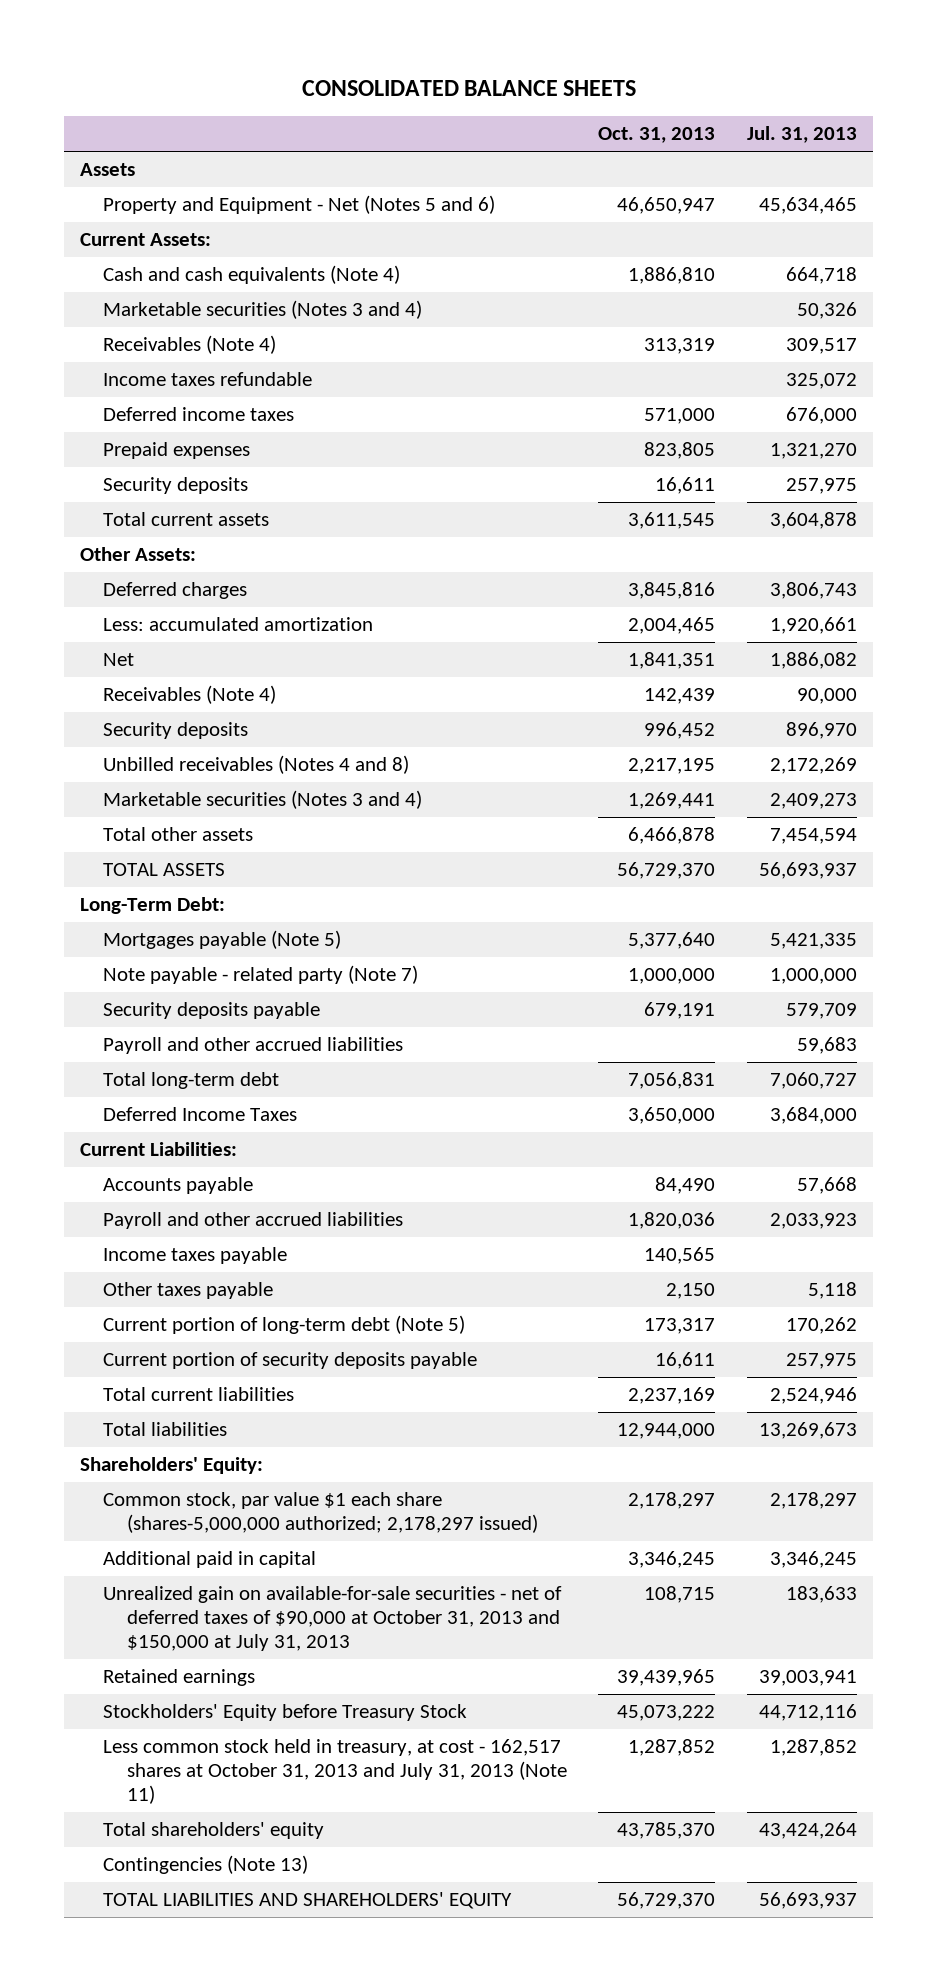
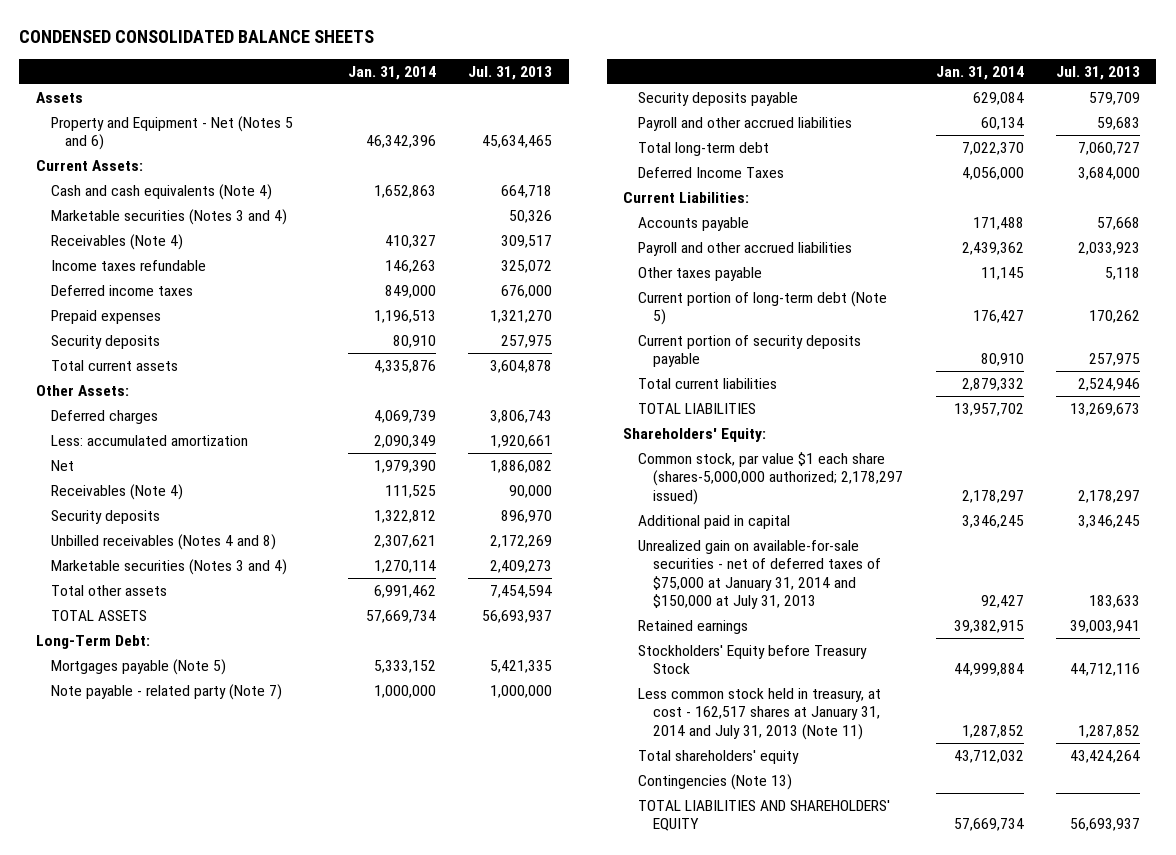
[301,79,636,96] CONSOLIDATED BALANCE SHEETS -> [19,30,375,44] CONDENSED CONSOLIDATED BALANCE SHEETS
[598,127,716,144] Oct. 31, 2013 -> none
none -> [347,65,436,80] Jan. 31, 2014
[103,1247,288,1265] Income taxes payable -> none
[103,1422,228,1437] Total liabilities -> [638,402,757,414] TOTAL LIABILITIES
[103,1586,563,1651] Unrealized gain on available-for-sale securities - net of deferred taxes of $90,000 at October 31, 2013 and $150,000 at July 31, 2013 -> [638,539,882,610] Unrealized gain on available-for-sale securities - net of deferred taxes of $75,000 at January 31, 2014 and $150,000 at July 31, 2013
[103,1739,567,1804] Less common stock held in treasury, at cost - 162,517 shares at October 31, 2013 and July 31, 2013 (Note 11) -> [638,687,882,740] Less common stock held in treasury, at cost - 162,517 shares at January 31, 2014 and July 31, 2013 (Note 11)

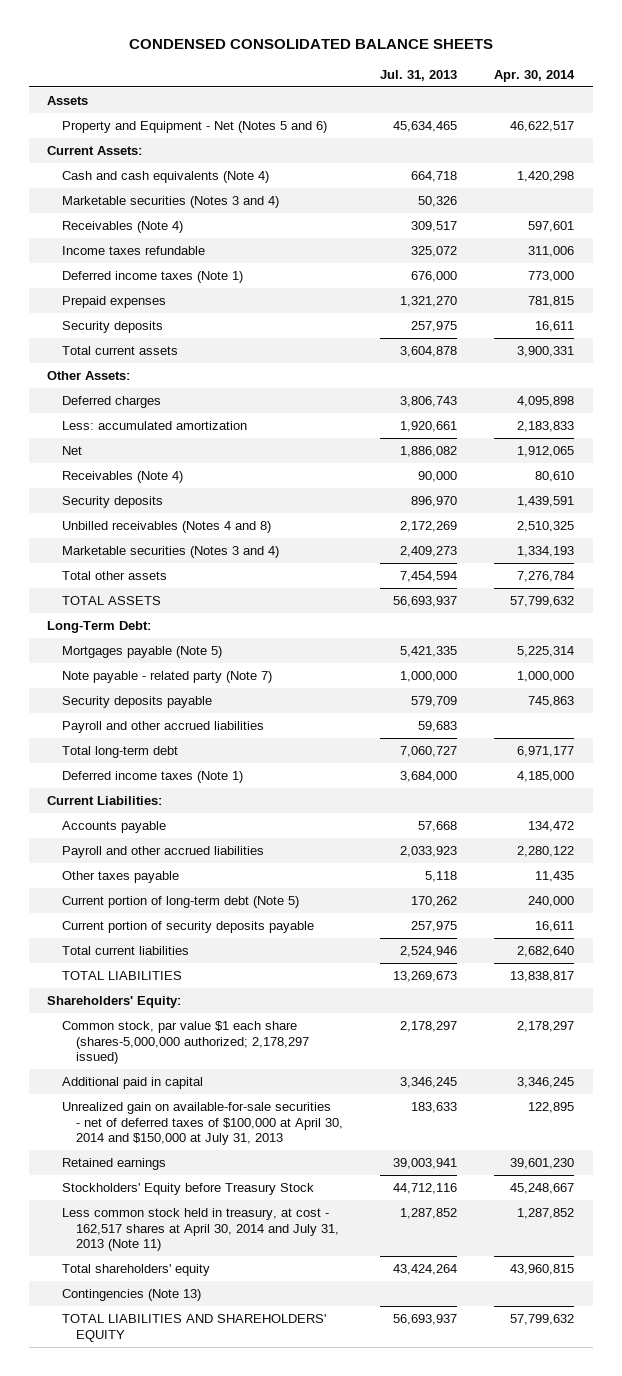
[347,65,436,80] Jan. 31, 2014 -> none
none -> [494,69,576,82] Apr. 30, 2014
[50,284,193,296] Deferred income taxes -> [61,270,243,283] Deferred income taxes (Note 1)
[638,166,785,178] Deferred Income Taxes -> [61,770,243,783] Deferred income taxes (Note 1)
[638,539,882,610] Unrealized gain on available-for-sale securities - net of deferred taxes of $75,000 at January 31, 2014 and $150,000 at July 31, 2013 -> [61,1101,344,1146] Unrealized gain on available-for-sale securities - net of deferred taxes of $100,000 at April 30, 2014 and $150,000 at July 31, 2013
[638,687,882,740] Less common stock held in treasury, at cost - 162,517 shares at January 31, 2014 and July 31, 2013 (Note 11) -> [61,1207,340,1252] Less common stock held in treasury, at cost - 162,517 shares at April 30, 2014 and July 31, 2013 (Note 11)

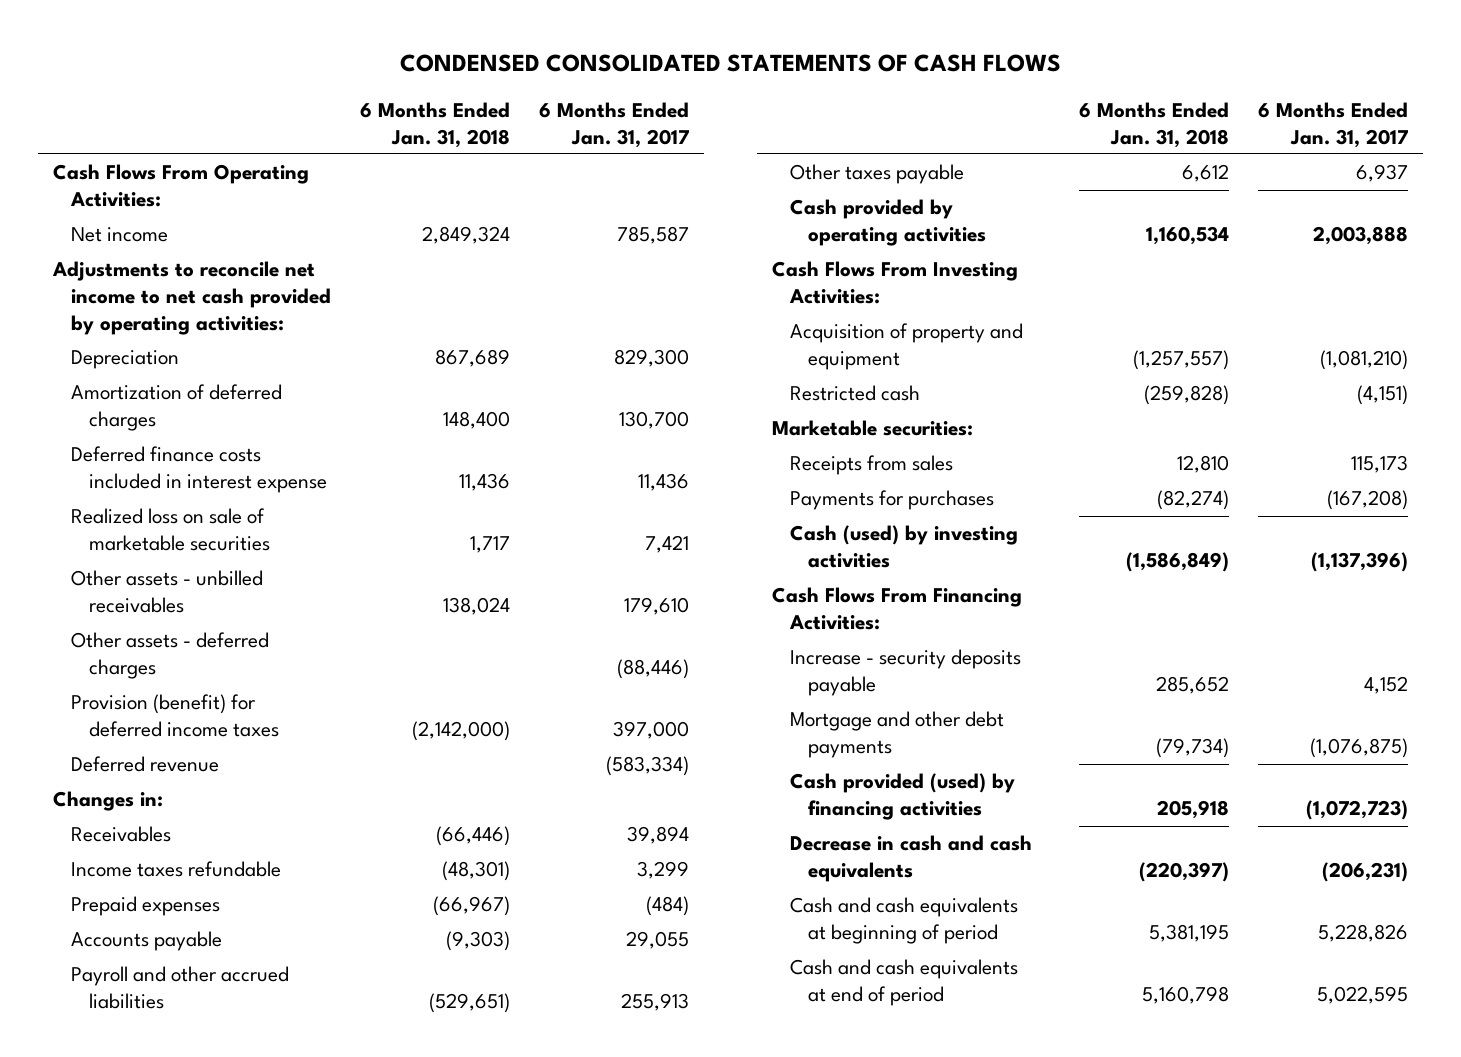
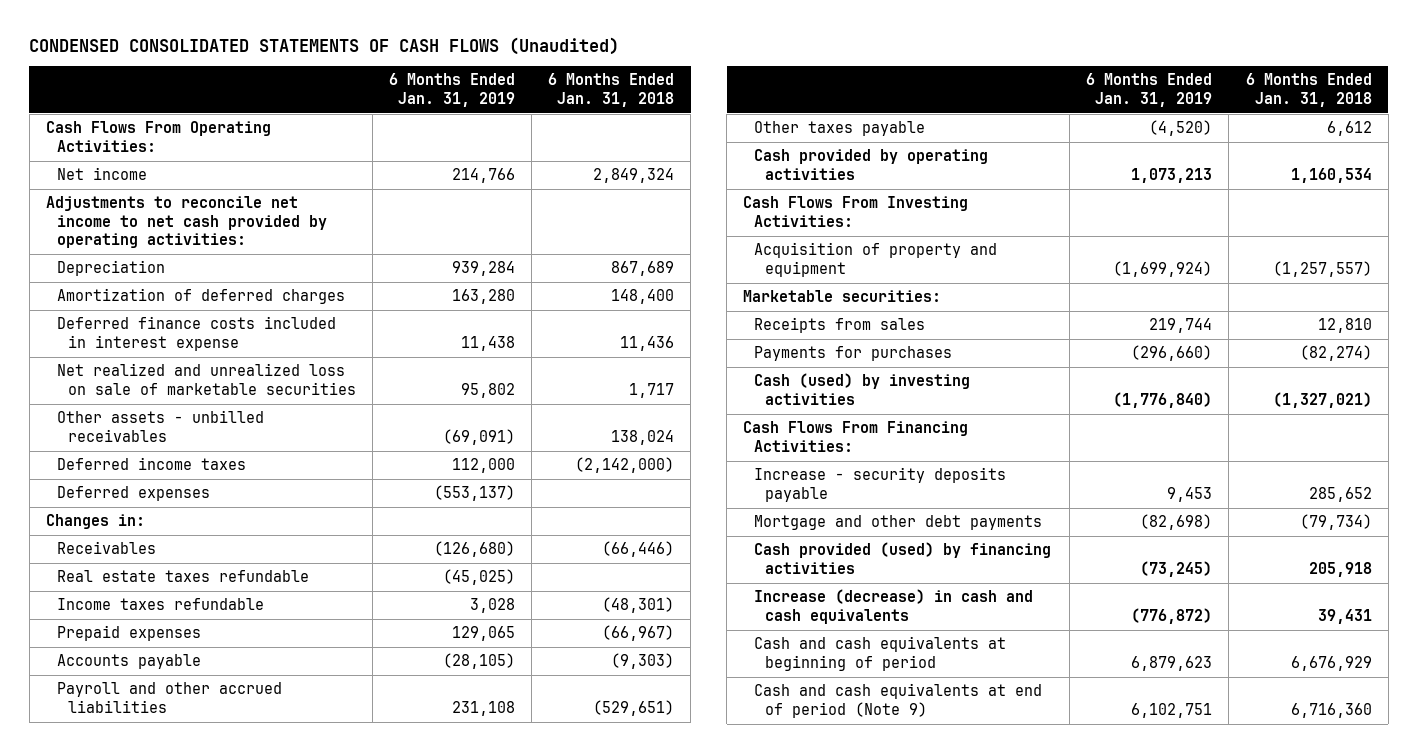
[399,54,1061,73] CONDENSED CONSOLIDATED STATEMENTS OF CASH FLOWS -> [29,36,620,55] CONDENSED CONSOLIDATED STATEMENTS OF CASH FLOWS (Unaudited)
[539,101,690,148] 6 Months Ended Jan. 31, 2017 -> none
none -> [388,73,515,107] 6 Months Ended Jan. 31, 2019
[71,508,271,552] Realized loss on sale of marketable securities -> [56,363,356,395] Net realized and unrealized loss on sale of marketable securities
[71,632,270,680] Other assets - deferred charges -> none
[71,756,220,773] Deferred revenue -> none
[71,694,280,738] Provision (benefit) for deferred income taxes -> [56,457,246,471] Deferred income taxes
none -> [56,486,210,502] Deferred expenses
none -> [56,570,309,583] Real estate taxes refundable
[789,385,920,402] Restricted cash -> none
[1125,552,1229,573] (1,586,849) -> [1272,391,1372,408] (1,327,021)
[789,835,1032,883] Decrease in cash and cash equivalents -> [754,589,1034,624] Increase (decrease) in cash and cash equivalents
[1138,862,1229,883] (220,397) -> [1317,608,1372,624] 39,431
[1148,924,1229,943] 5,381,195 -> [1290,655,1372,671] 6,676,929
[789,959,1018,1007] Cash and cash equivalents at end of period -> [754,683,1043,718] Cash and cash equivalents at end of period (Note 9)
[1141,986,1229,1005] 5,160,798 -> [1290,702,1372,718] 6,716,360

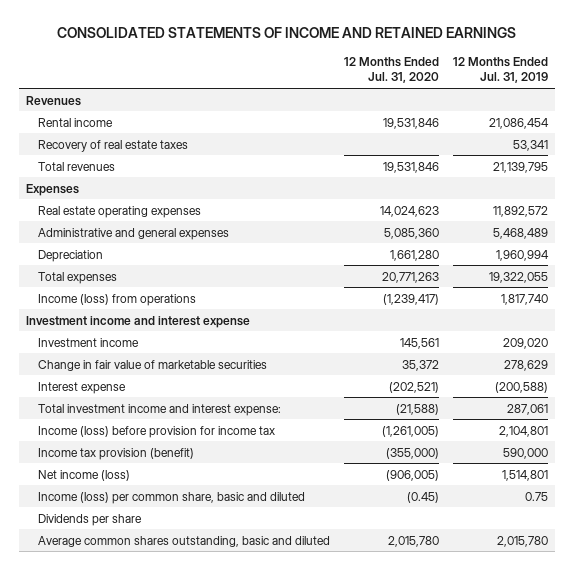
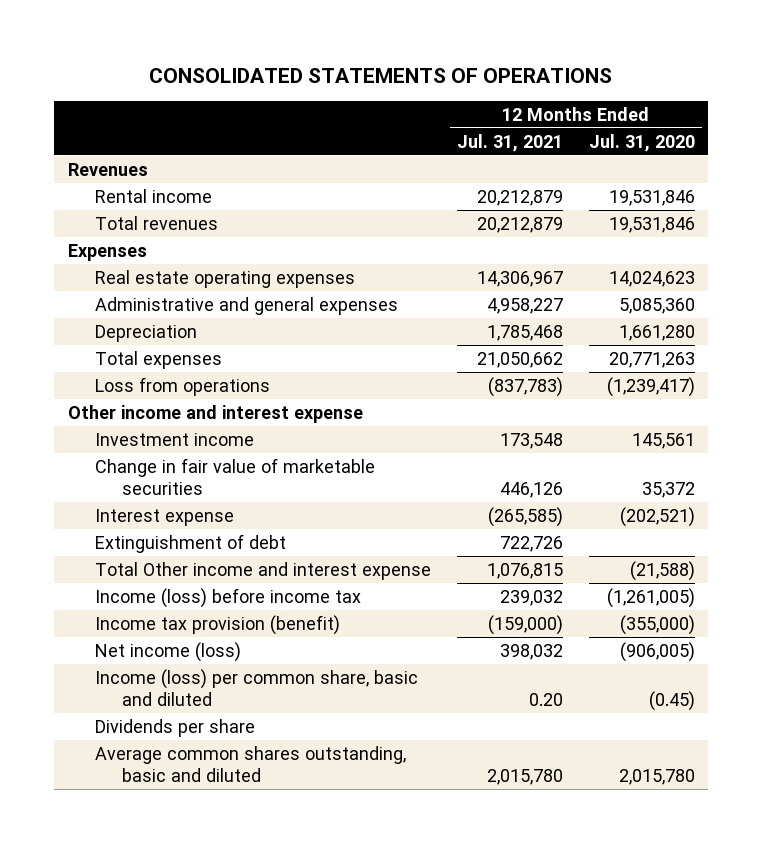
[57,27,517,39] CONSOLIDATED STATEMENTS OF INCOME AND RETAINED EARNINGS -> [149,67,613,83] CONSOLIDATED STATEMENTS OF OPERATIONS
[452,57,548,84] 12 Months Ended Jul. 31, 2019 -> none
none -> [456,133,563,152] Jul. 31, 2021
[37,139,188,152] Recovery of real estate taxes -> none
[37,293,196,306] Income (loss) from operations -> [94,376,270,396] Loss from operations
[26,315,251,328] Investment income and interest expense -> [67,404,363,423] Other income and interest expense
none -> [94,533,286,553] Extinguishment of debt
[37,403,281,416] Total investment income and interest expense: -> [94,561,431,580] Total Other income and interest expense
[37,425,275,438] Income (loss) before provision for income tax -> [94,587,361,608] Income (loss) before income tax

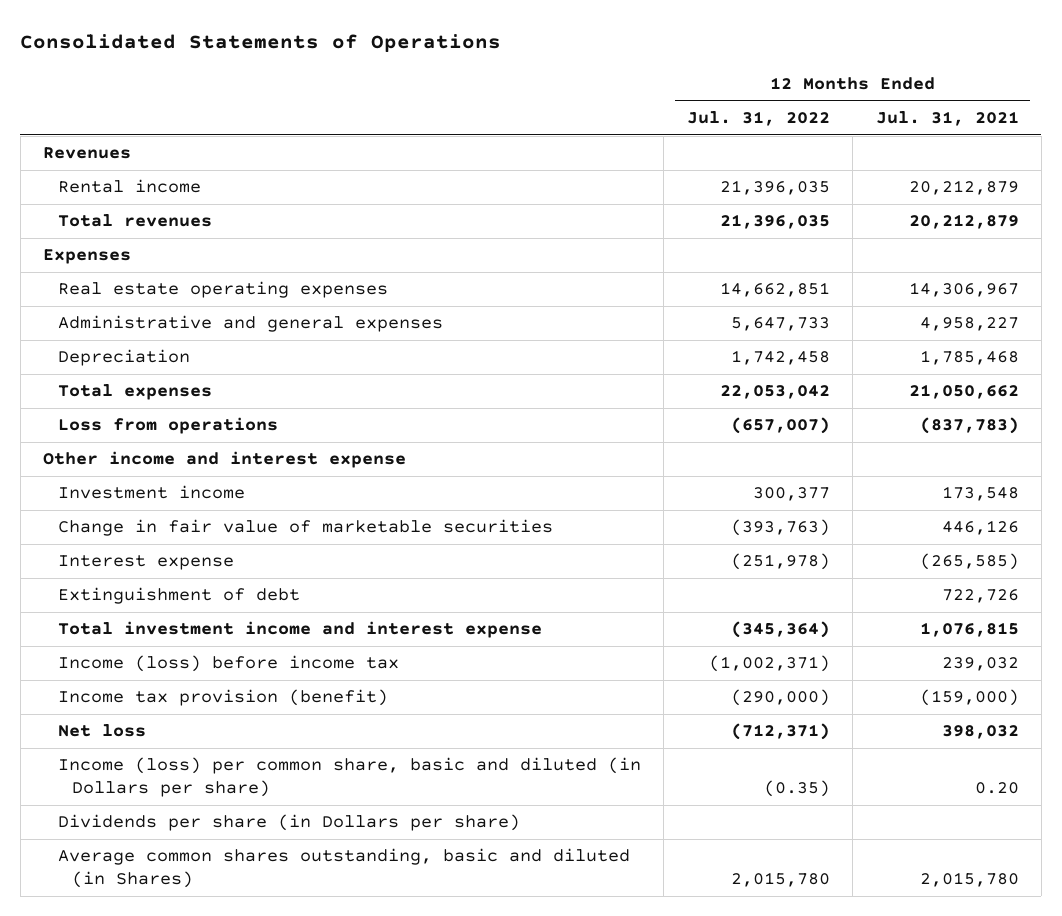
[149,67,613,83] CONSOLIDATED STATEMENTS OF OPERATIONS -> [20,34,502,53] Consolidated Statements of Operations
[589,133,696,152] Jul. 31, 2020 -> none
none -> [686,111,830,127] Jul. 31, 2022
[94,561,431,580] Total Other income and interest expense -> [57,621,542,639] Total investment income and interest expense
[94,641,241,662] Net income (loss) -> [57,724,146,738] Net loss
[94,668,418,706] Income (loss) per common share, basic and diluted -> [57,757,641,798] Income (loss) per common share, basic and diluted (in Dollars per share)
[94,718,255,737] Dividends per share -> [57,814,520,832] Dividends per share (in Dollars per share)
[94,745,406,782] Average common shares outstanding, basic and diluted -> [57,848,630,889] Average common shares outstanding, basic and diluted (in Shares)

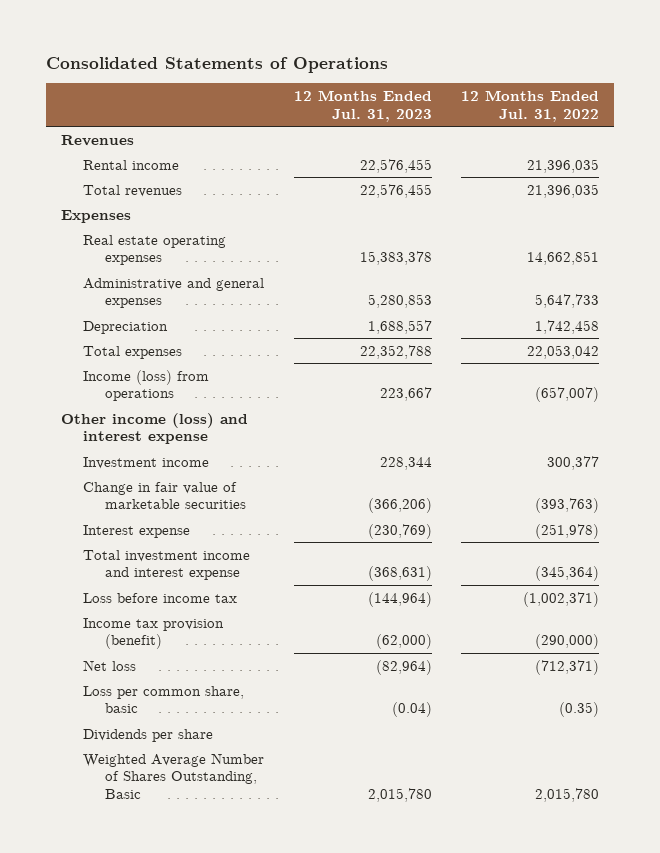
[875,111,1019,127] Jul. 31, 2021 -> none
none -> [293,89,432,122] 12 Months Ended Jul. 31, 2023
[57,417,278,435] Loss from operations -> [82,369,209,402] Income (loss) from operations
[43,451,407,469] Other income and interest expense -> [60,412,248,445] Other income (loss) and interest expense
[57,587,300,605] Extinguishment of debt -> none
[57,655,399,673] Income (loss) before income tax -> [82,592,237,603] Loss before income tax
[57,757,641,798] Income (loss) per common share, basic and diluted (in Dollars per share) -> [82,685,244,714] Loss per common share, basic
[57,814,520,832] Dividends per share (in Dollars per share) -> [82,728,213,742] Dividends per share
[57,848,630,889] Average common shares outstanding, basic and diluted (in Shares) -> [82,752,264,800] Weighted Average Number of Shares Outstanding, Basic

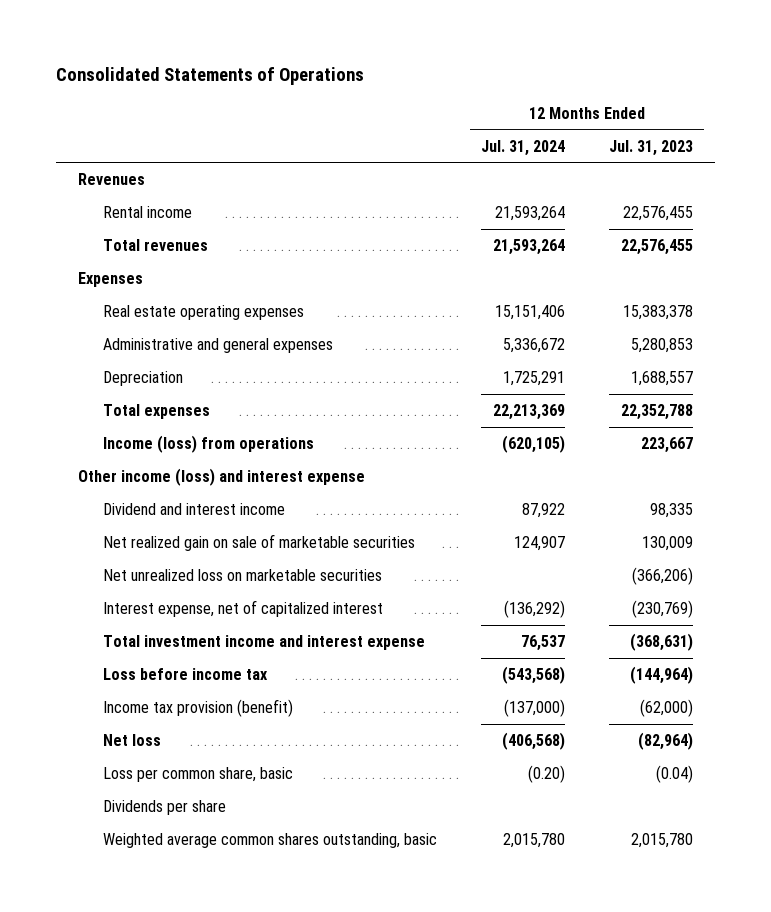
[461,89,600,122] 12 Months Ended Jul. 31, 2022 -> none
none -> [480,139,565,156] Jul. 31, 2024
[82,456,209,469] Investment income -> none
none -> [102,503,285,516] Dividend and interest income
none -> [102,534,415,552] Net realized gain on sale of marketable securities
[82,481,246,510] Change in fair value of marketable securities -> [102,569,382,582] Net unrealized loss on marketable securities
[82,524,190,538] Interest expense -> [102,600,383,618] Interest expense, net of capitalized interest
[82,752,264,800] Weighted Average Number of Shares Outstanding, Basic -> [102,833,437,849] Weighted average common shares outstanding, basic

